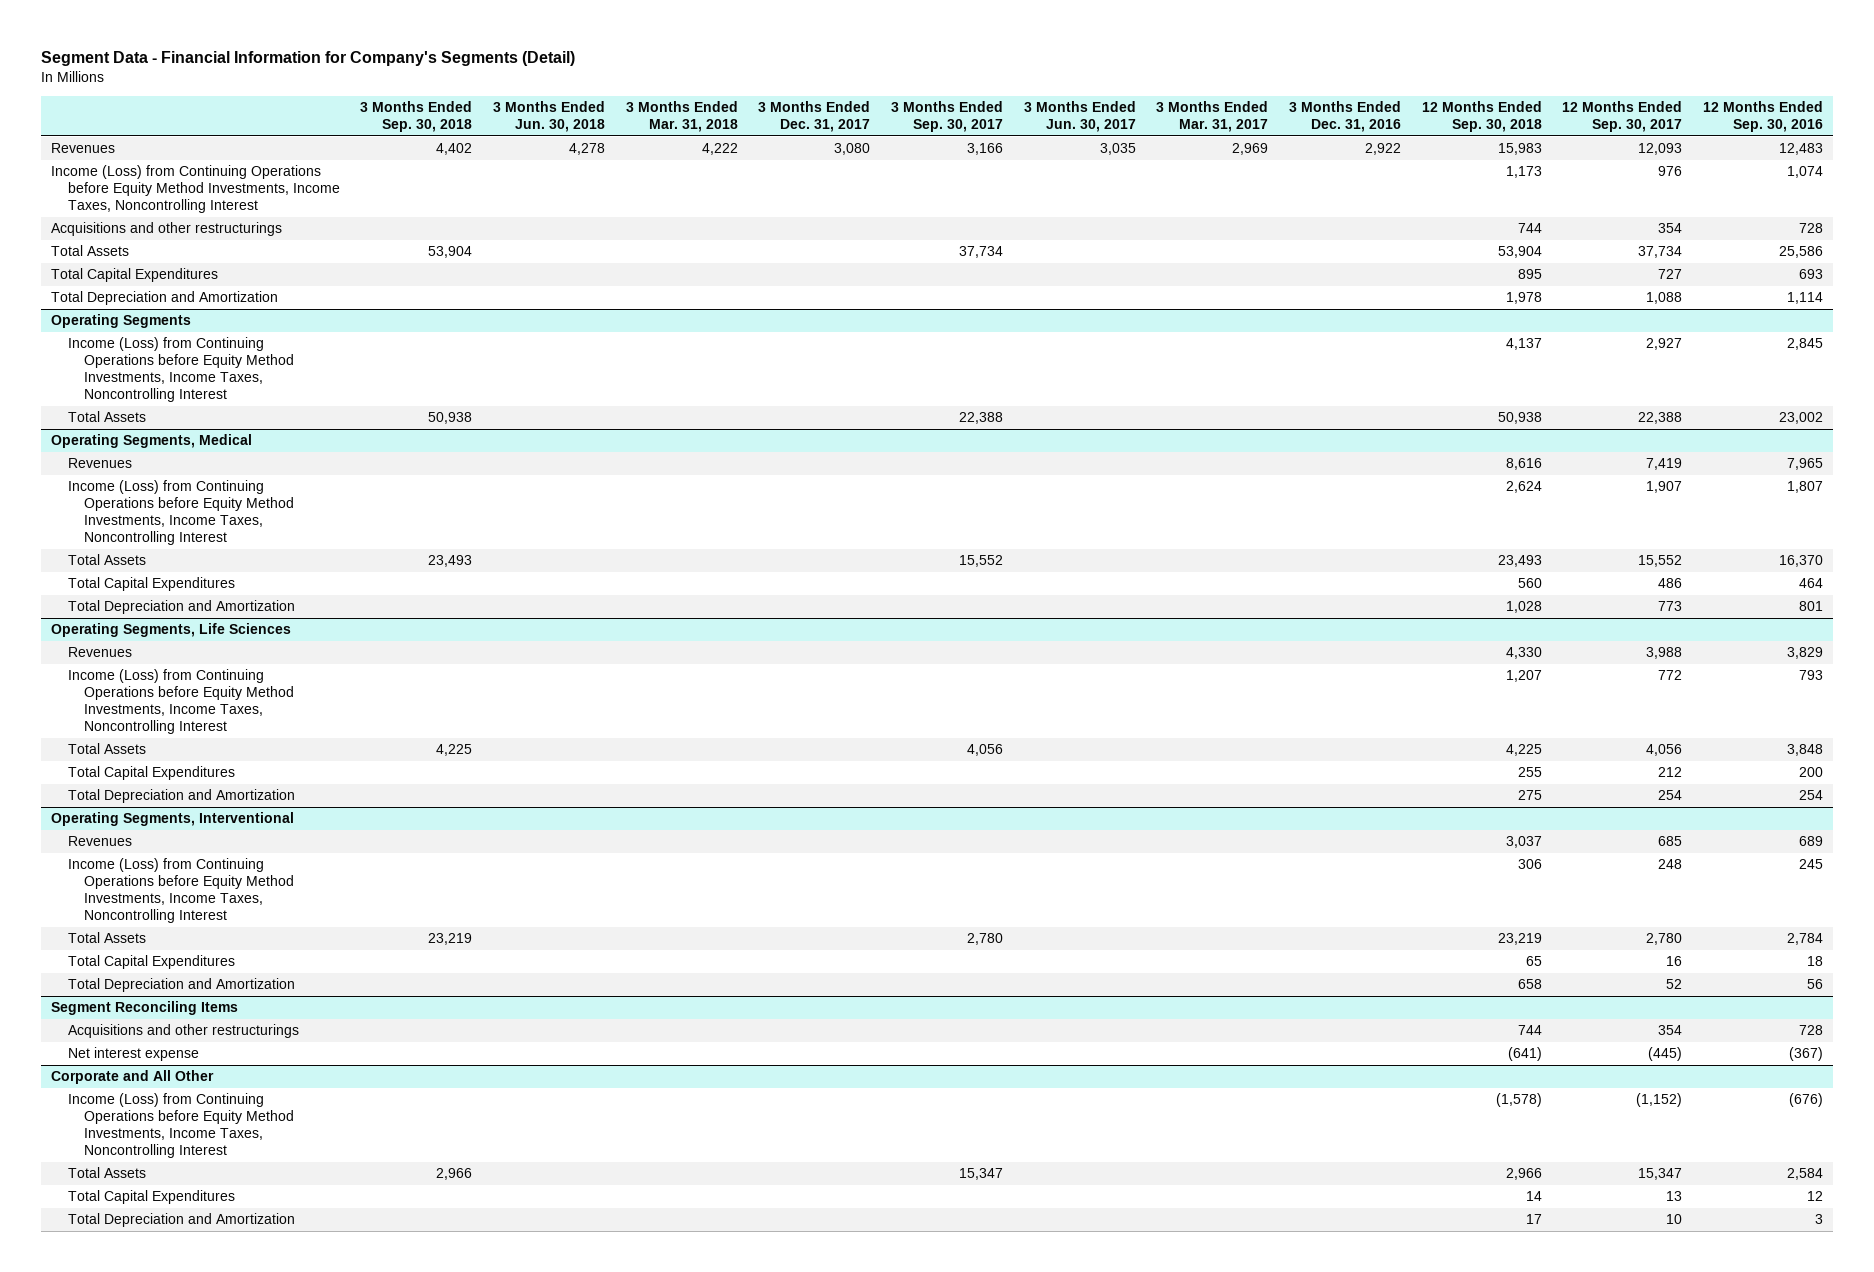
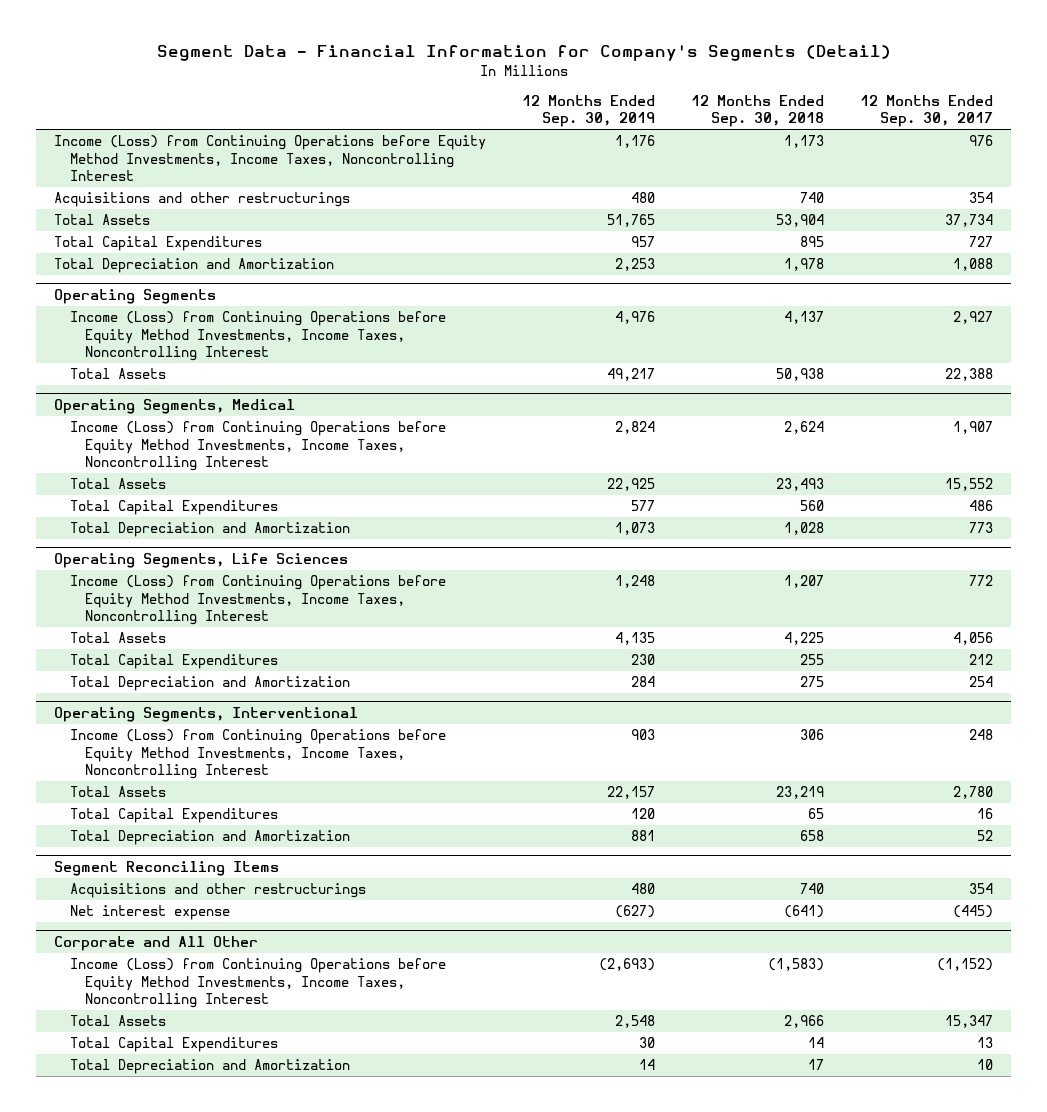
[360,101,473,133] 3 Months Ended Sep. 30, 2018 -> none
[492,101,605,133] 3 Months Ended Jun. 30, 2018 -> none
[625,101,738,133] 3 Months Ended Mar. 31, 2018 -> none
[758,101,871,133] 3 Months Ended Dec. 31, 2017 -> none
[890,101,1003,133] 3 Months Ended Sep. 30, 2017 -> none
[1023,101,1136,133] 3 Months Ended Jun. 30, 2017 -> none
[1156,101,1269,133] 3 Months Ended Mar. 31, 2017 -> none
[1288,101,1401,133] 3 Months Ended Dec. 31, 2016 -> none
[1702,101,1823,133] 12 Months Ended Sep. 30, 2016 -> none
none -> [522,94,656,128] 12 Months Ended Sep. 30, 2019
[51,143,116,154] Revenues -> none
[1517,223,1542,234] 744 -> [799,192,824,204] 740
[67,458,132,469] Revenues -> none
[67,647,132,658] Revenues -> none
[67,836,132,847] Revenues -> none
[1517,1025,1542,1036] 744 -> [799,883,824,895] 740
[1495,1093,1542,1108] (1,578) -> [767,958,824,972] (1,583)

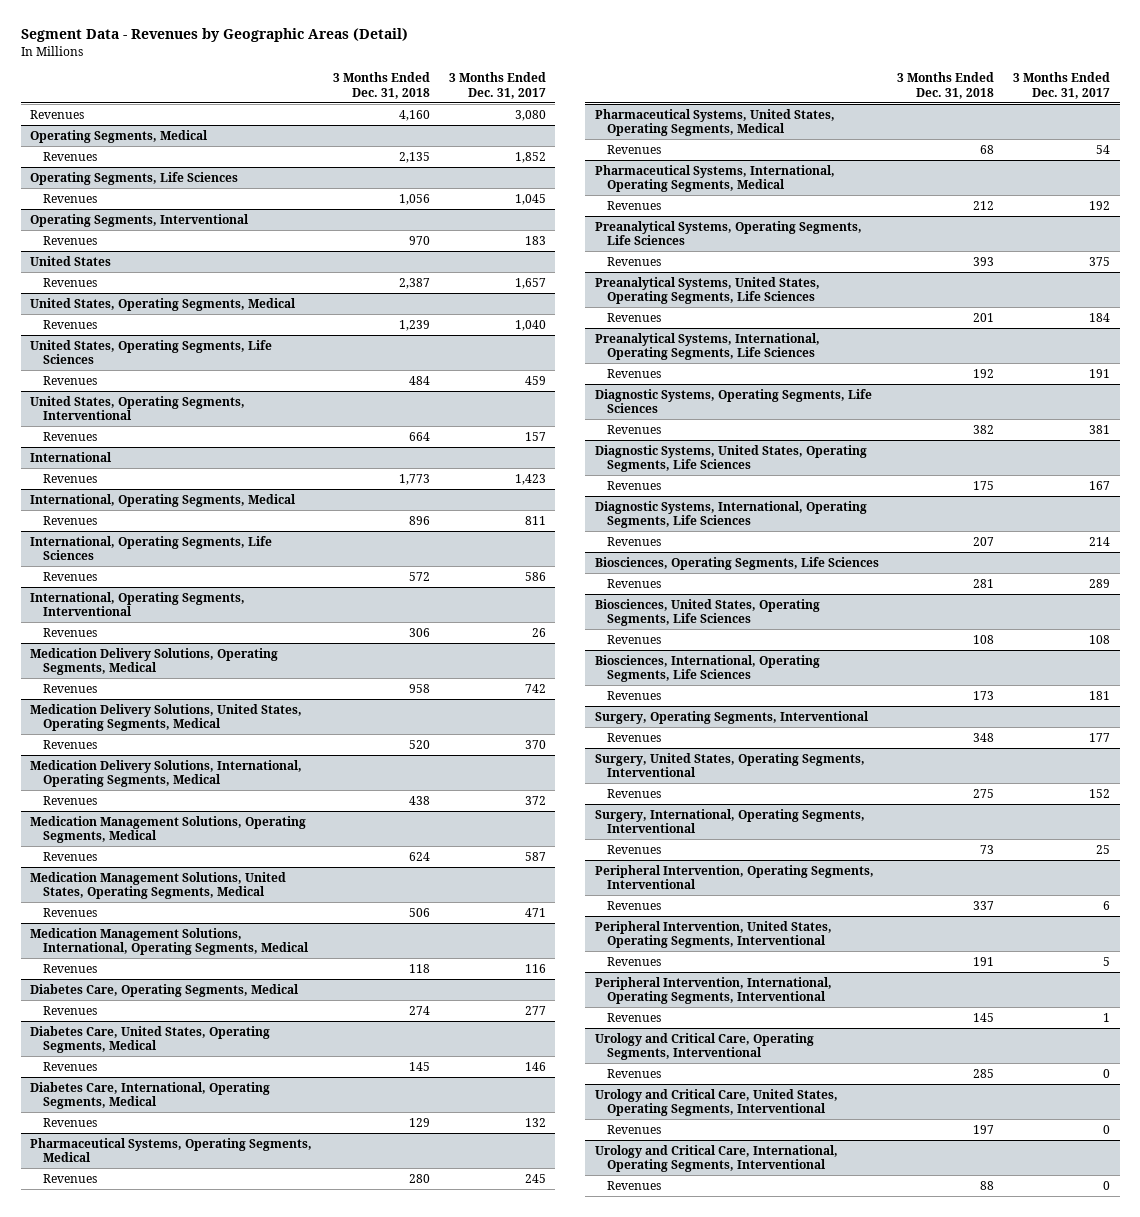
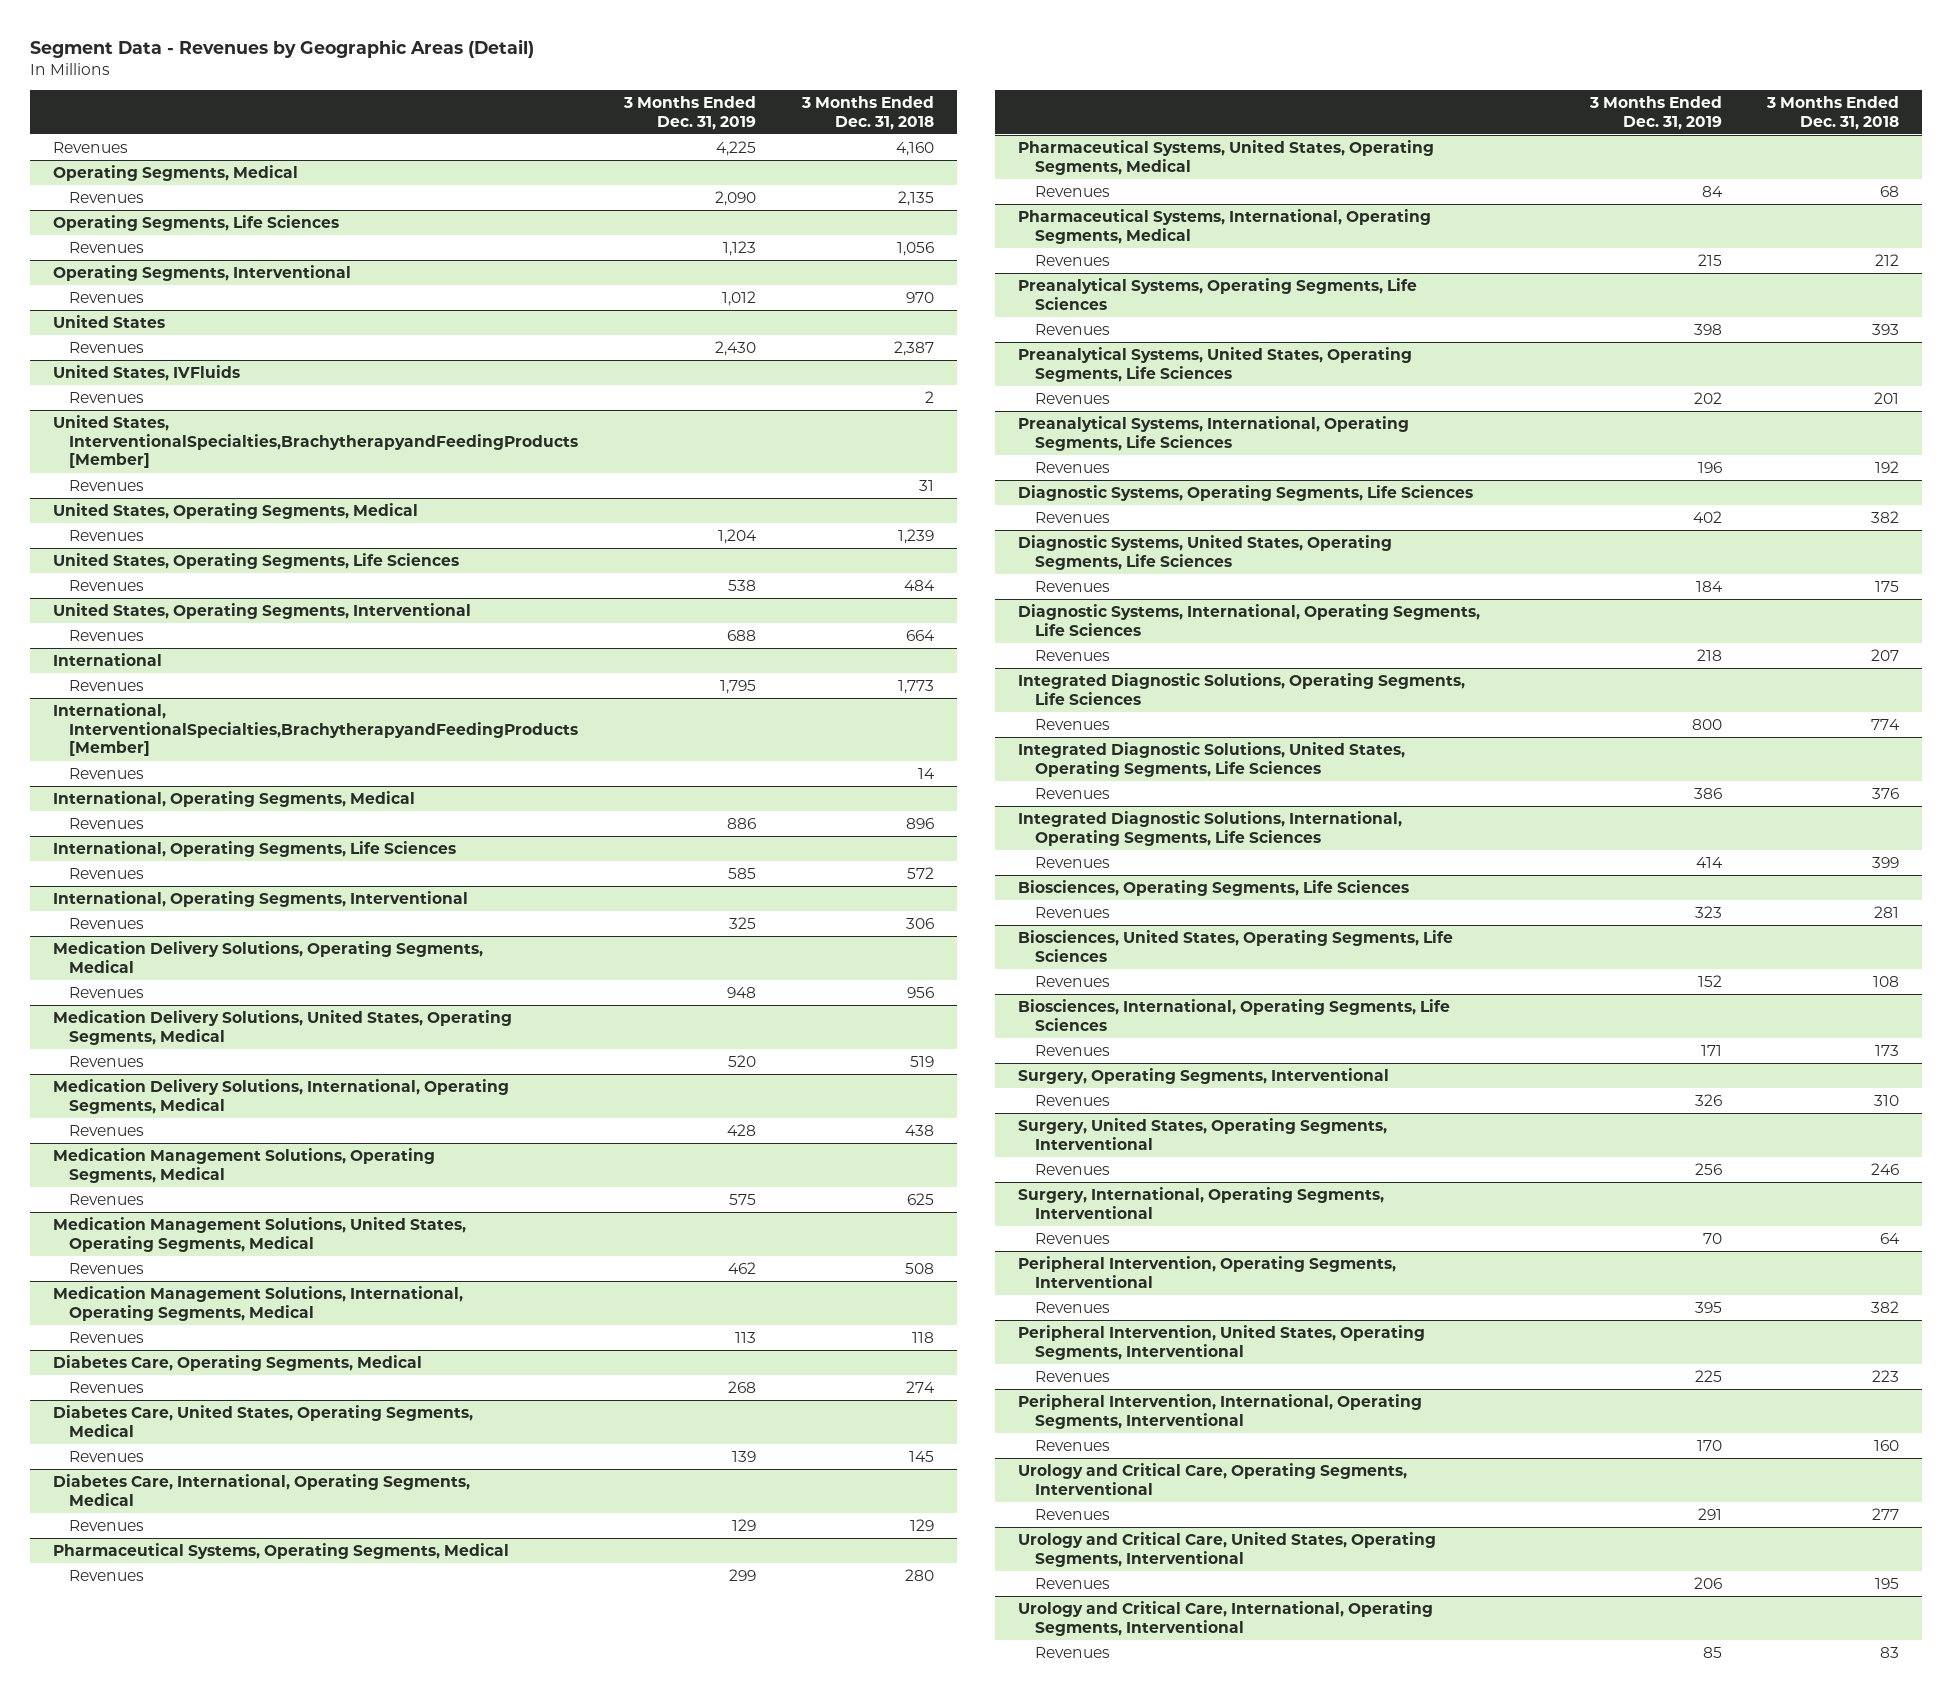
[448,72,546,99] 3 Months Ended Dec. 31, 2017 -> none
none -> [623,96,757,130] 3 Months Ended Dec. 31, 2019
none -> [52,365,240,382] United States, IVFluids
none -> [69,392,145,404] Revenues
none -> [52,415,579,469] United States, InterventionalSpecialties,BrachytherapyandFeedingProducts [Member]
none -> [69,480,145,492] Revenues
none -> [52,703,579,757] International, InterventionalSpecialties,BrachytherapyandFeedingProducts [Member]
none -> [69,768,145,780] Revenues
[408,683,430,693] 958 -> [907,987,935,999] 956
[408,739,430,749] 520 -> [910,1056,935,1068] 519
[408,851,430,861] 624 -> [907,1193,935,1206] 625
[408,907,430,917] 506 -> [905,1263,935,1275] 508
none -> [1018,673,1466,705] Integrated Diagnostic Solutions, Operating Segments, Life Sciences
none -> [1034,719,1110,731] Revenues
none -> [1018,742,1406,777] Integrated Diagnostic Solutions, United States, Operating Segments, Life Sciences
none -> [1034,788,1110,800] Revenues
none -> [1018,811,1403,846] Integrated Diagnostic Solutions, International, Operating Segments, Life Sciences
none -> [1034,857,1110,869] Revenues
[973,732,995,742] 348 -> [1874,1095,1900,1107] 310
[973,788,995,798] 275 -> [1871,1163,1900,1176] 246
[980,844,995,854] 73 -> [1880,1233,1901,1245] 64
[973,900,995,910] 337 -> [1871,1301,1900,1314] 382
[973,956,995,966] 191 -> [1872,1370,1900,1383] 223
[973,1012,995,1022] 145 -> [1874,1440,1900,1452] 160
[973,1068,995,1078] 285 -> [1872,1508,1900,1521] 277
[973,1124,995,1134] 197 -> [1875,1578,1900,1590] 195
[980,1180,995,1190] 88 -> [1880,1647,1900,1659] 83

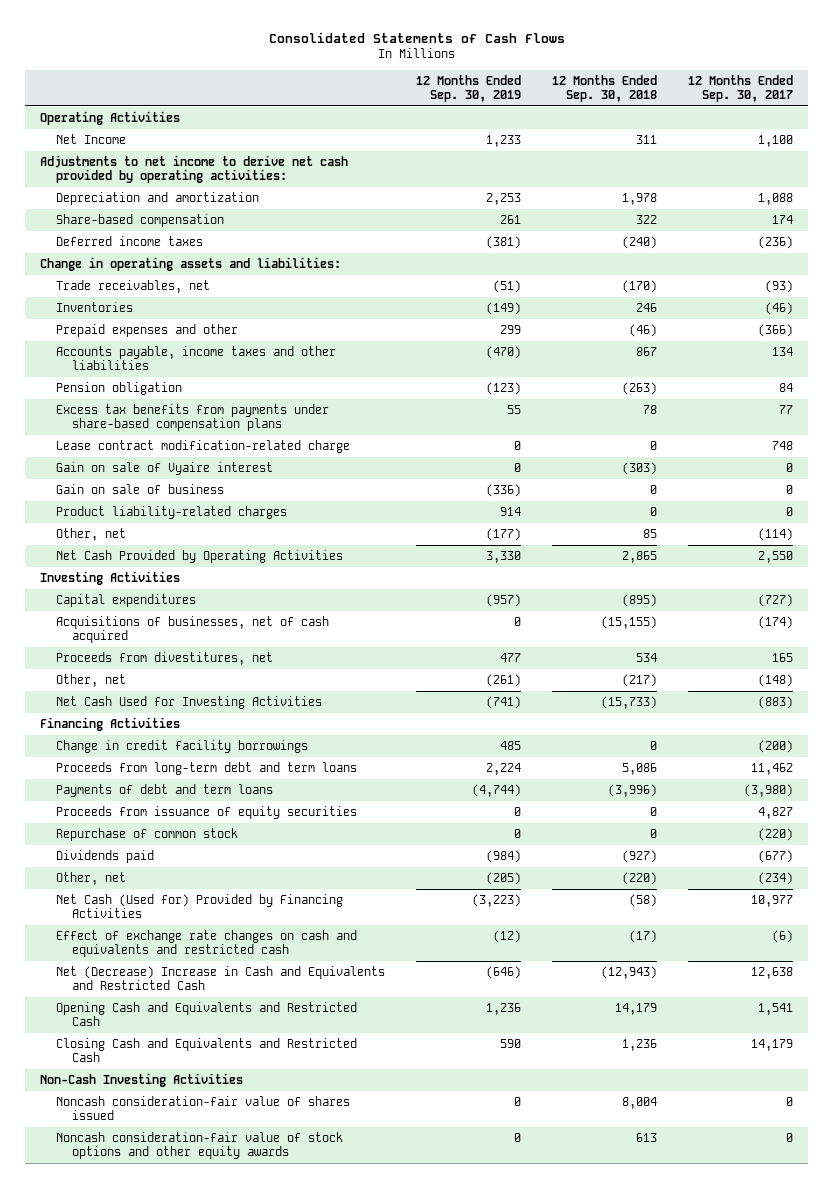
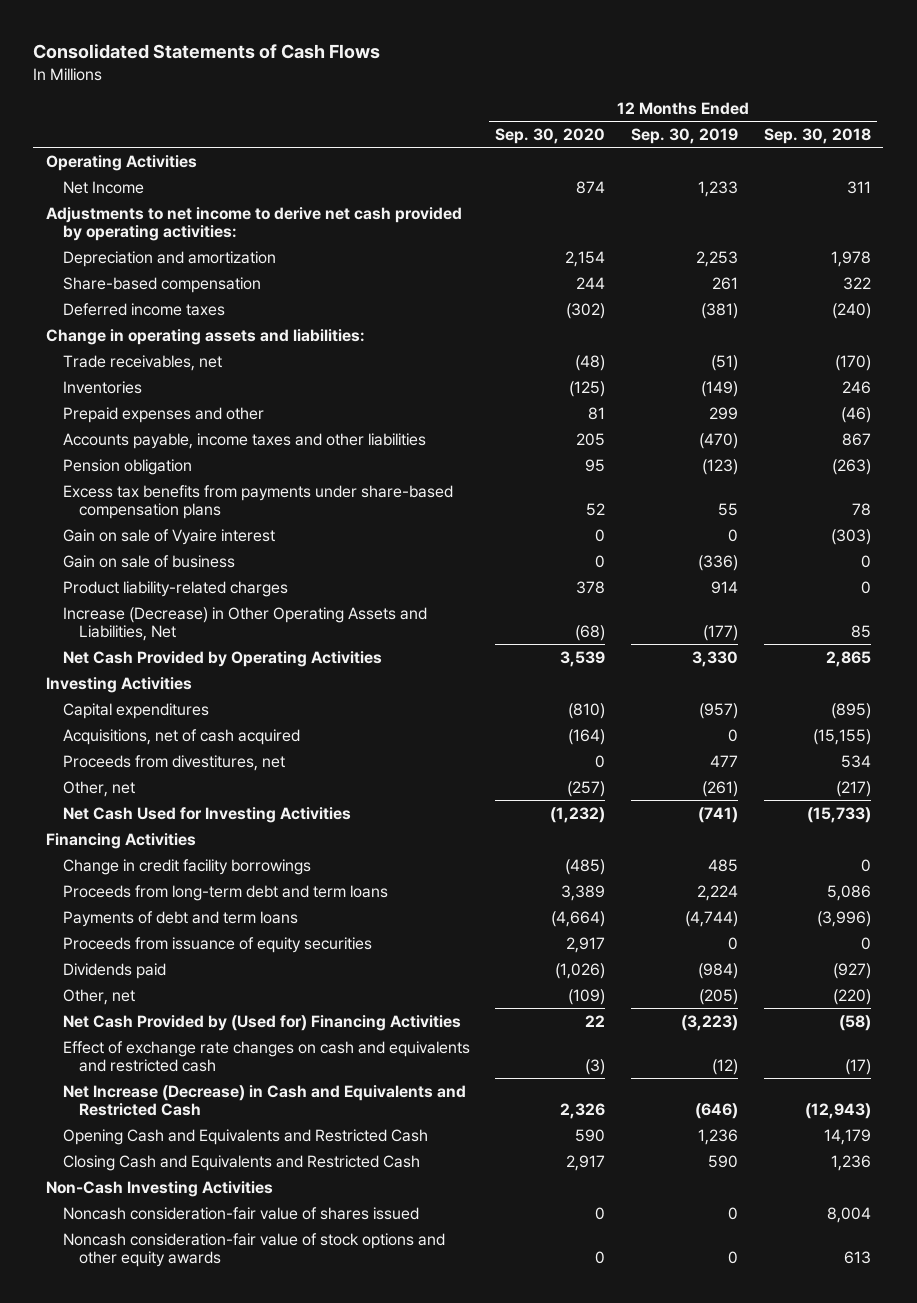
[687,74,793,102] 12 Months Ended Sep. 30, 2017 -> none
none -> [495,128,606,145] Sep. 30, 2020
[56,439,351,453] Lease contract modification-related charge -> none
[56,527,127,541] Other, net -> [62,606,427,642] Increase (Decrease) in Other Operating Assets and Liabilities, Net
[56,615,330,644] Acquisitions of businesses, net of cash acquired -> [62,728,300,745] Acquisitions, net of cash acquired
[56,827,239,841] Repurchase of common stock -> none
[56,893,344,919] Net Cash (Used for) Provided by Financing Activities -> [62,1014,461,1031] Net Cash Provided by (Used for) Financing Activities
[56,965,386,991] Net (Decrease) Increase in Cash and Equivalents and Restricted Cash -> [62,1084,466,1117] Net Increase (Decrease) in Cash and Equivalents and Restricted Cash

